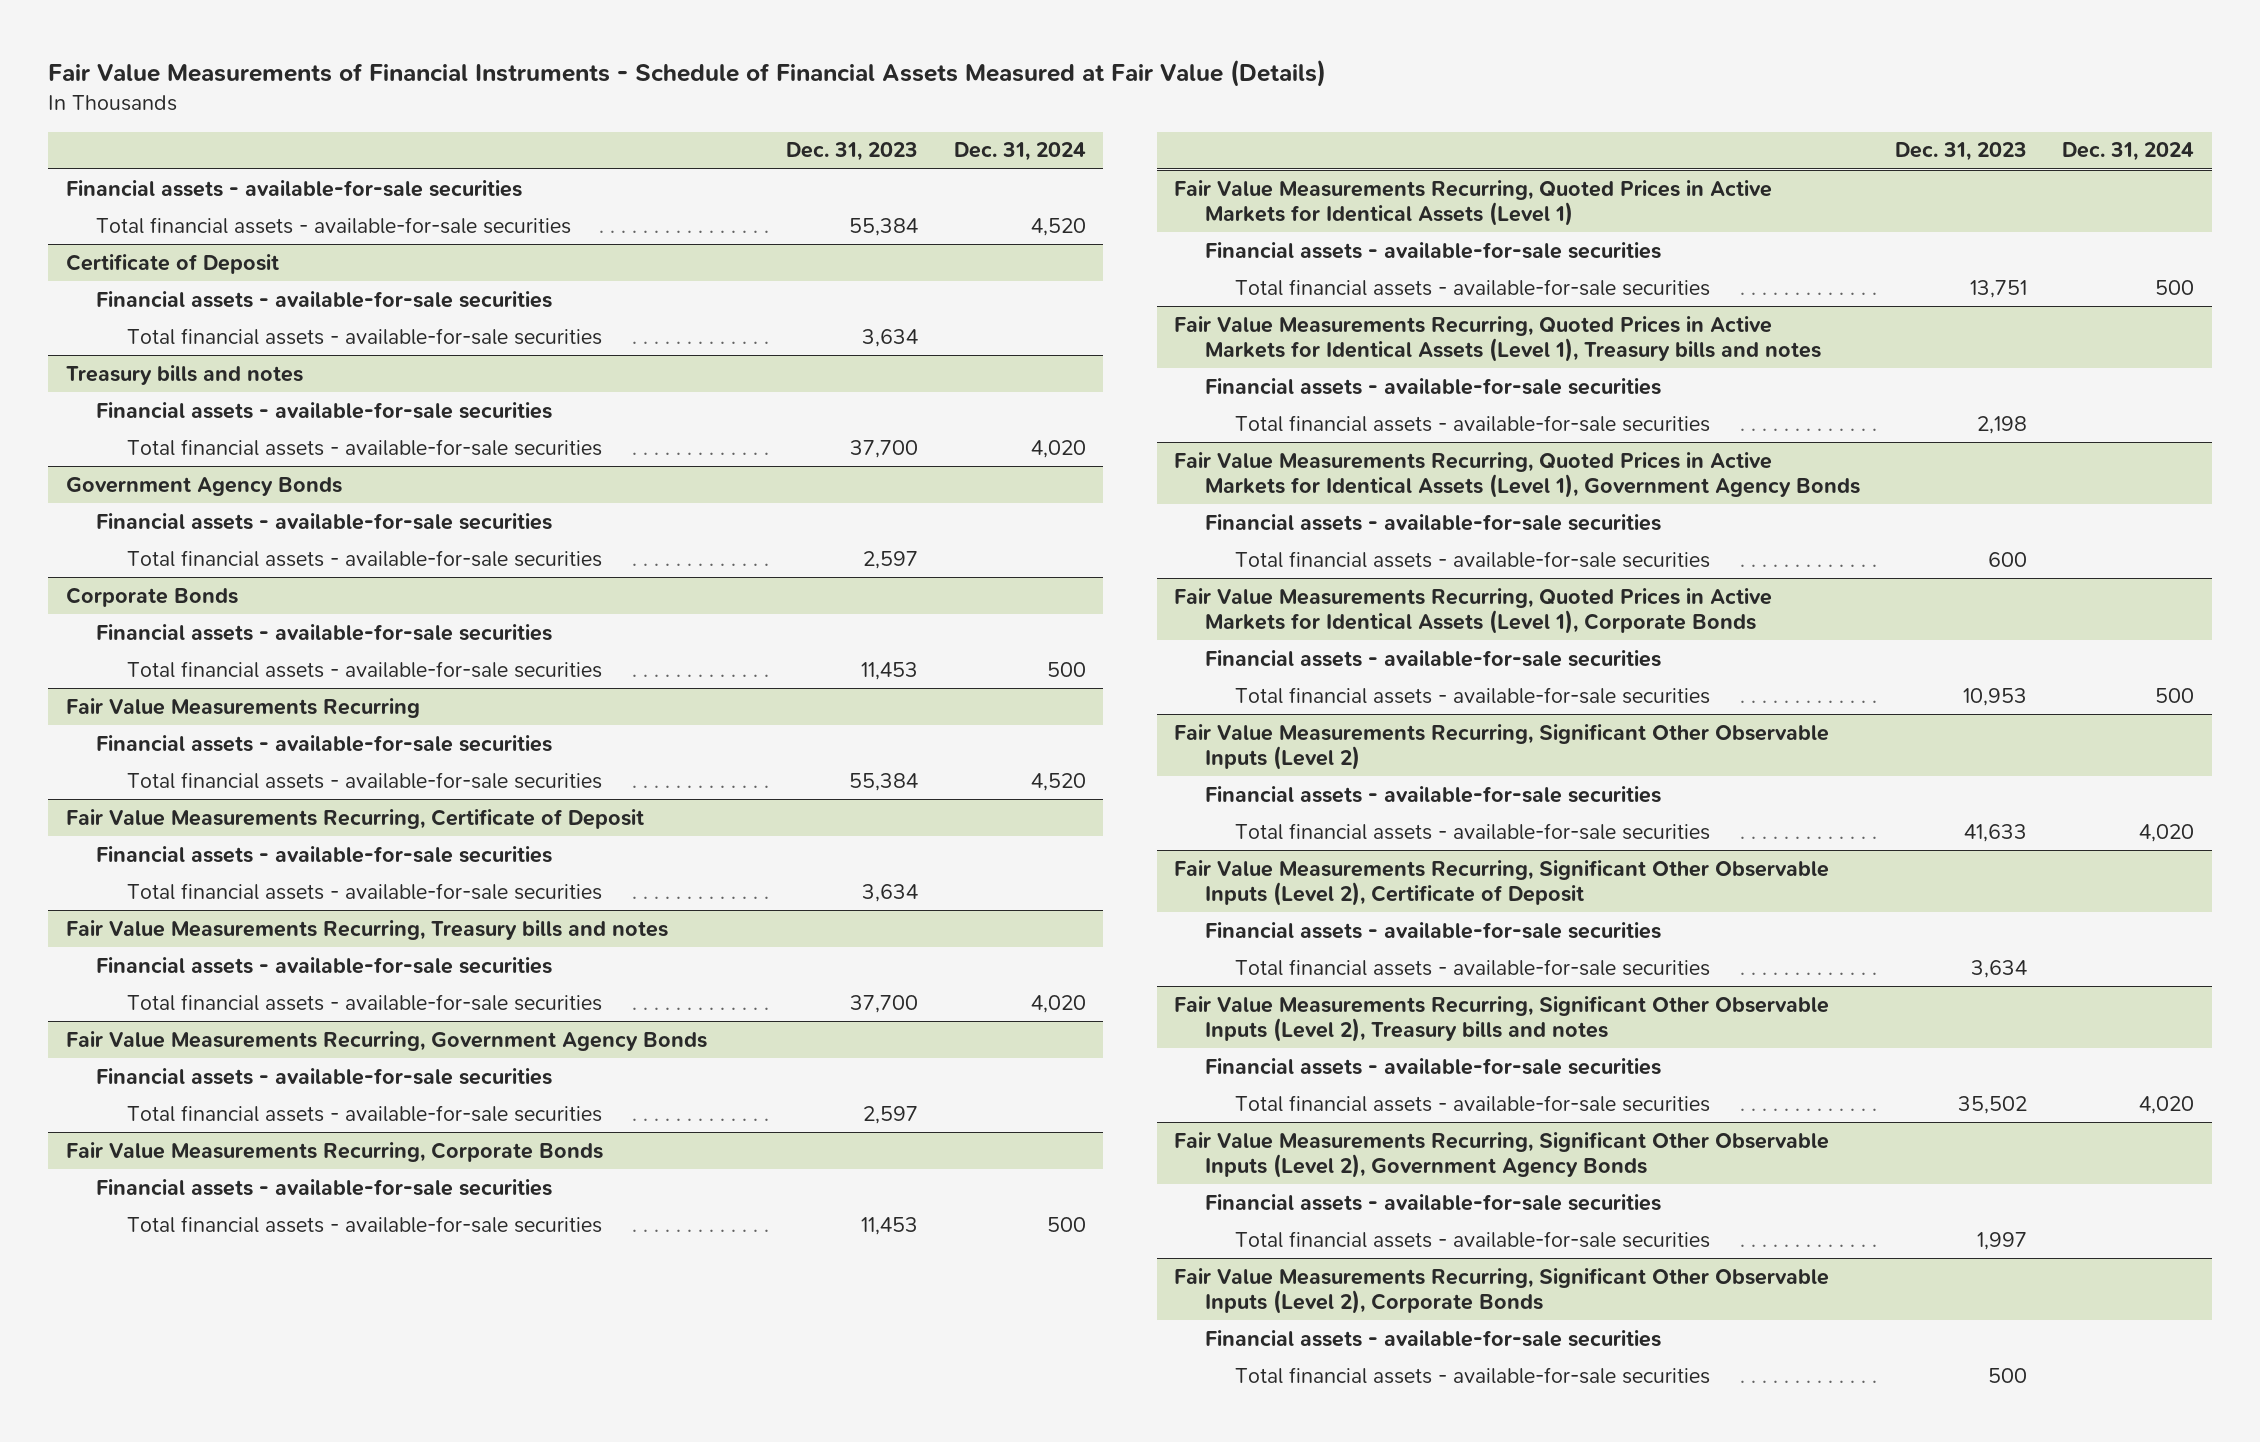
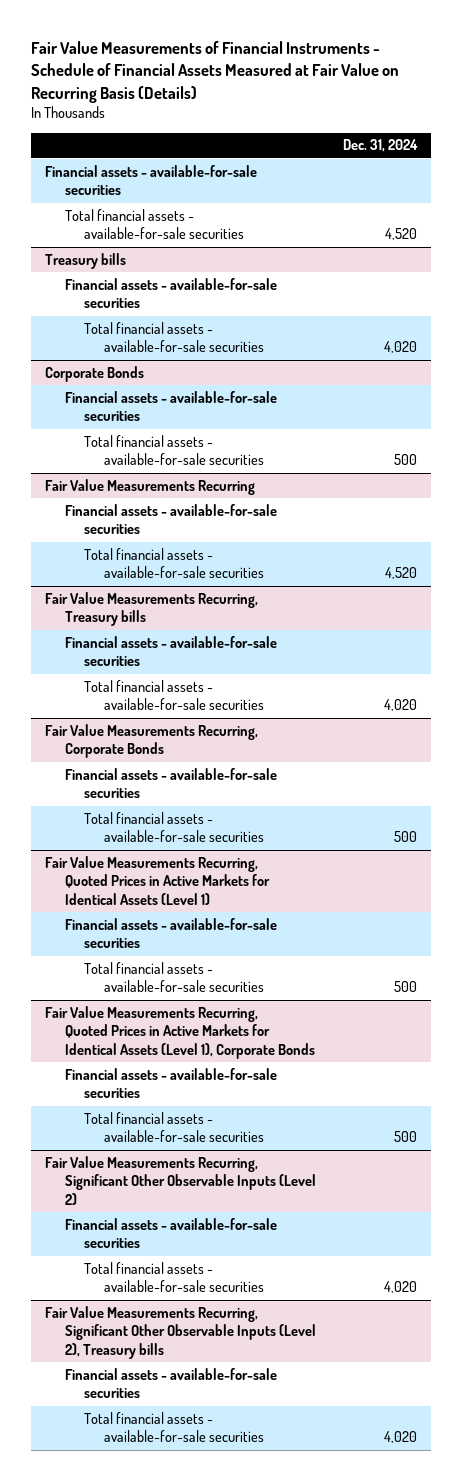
[48,59,1327,88] Fair Value Measurements of Financial Instruments - Schedule of Financial Assets Measured at Fair Value (Details) -> [31,40,400,103] Fair Value Measurements of Financial Instruments - Schedule of Financial Assets Measured at Fair Value on Recurring Basis (Details)
[786,142,919,162] Dec. 31, 2023 -> none
[65,253,279,274] Certificate of Deposit -> none
[96,290,553,308] Financial assets - available-for-sale securities -> none
[126,327,602,345] Total financial assets - available-for-sale securities -> none
[65,364,303,385] Treasury bills and notes -> [44,252,126,269] Treasury bills
[65,476,342,496] Government Agency Bonds -> none
[96,512,553,530] Financial assets - available-for-sale securities -> none
[126,549,602,567] Total financial assets - available-for-sale securities -> none
[65,808,644,829] Fair Value Measurements Recurring, Certificate of Deposit -> none
[96,845,553,863] Financial assets - available-for-sale securities -> none
[126,882,602,900] Total financial assets - available-for-sale securities -> none
[65,919,668,940] Fair Value Measurements Recurring, Treasury bills and notes -> [44,591,258,627] Fair Value Measurements Recurring, Treasury bills
[65,1030,707,1051] Fair Value Measurements Recurring, Government Agency Bonds -> none
[96,1067,553,1085] Financial assets - available-for-sale securities -> none
[126,1104,602,1122] Total financial assets - available-for-sale securities -> none
[1174,315,1821,362] Fair Value Measurements Recurring, Quoted Prices in Active Markets for Identical Assets (Level 1), Treasury bills and notes -> none
[1204,377,1661,395] Financial assets - available-for-sale securities -> none
[1235,414,1711,432] Total financial assets - available-for-sale securities -> none
[1174,451,1860,498] Fair Value Measurements Recurring, Quoted Prices in Active Markets for Identical Assets (Level 1), Government Agency Bonds -> none
[1204,513,1661,531] Financial assets - available-for-sale securities -> none
[1235,550,1711,568] Total financial assets - available-for-sale securities -> none
[1174,859,1830,906] Fair Value Measurements Recurring, Significant Other Observable Inputs (Level 2), Certificate of Deposit -> none
[1204,921,1661,939] Financial assets - available-for-sale securities -> none
[1235,958,1711,976] Total financial assets - available-for-sale securities -> none
[1174,995,1830,1042] Fair Value Measurements Recurring, Significant Other Observable Inputs (Level 2), Treasury bills and notes -> [44,1305,316,1360] Fair Value Measurements Recurring, Significant Other Observable Inputs (Level 2), Treasury bills
[1174,1131,1830,1178] Fair Value Measurements Recurring, Significant Other Observable Inputs (Level 2), Government Agency Bonds -> none
[1204,1193,1661,1211] Financial assets - available-for-sale securities -> none
[1235,1230,1711,1248] Total financial assets - available-for-sale securities -> none
[1174,1267,1830,1314] Fair Value Measurements Recurring, Significant Other Observable Inputs (Level 2), Corporate Bonds -> none
[1204,1329,1661,1347] Financial assets - available-for-sale securities -> none
[1235,1366,1711,1384] Total financial assets - available-for-sale securities -> none

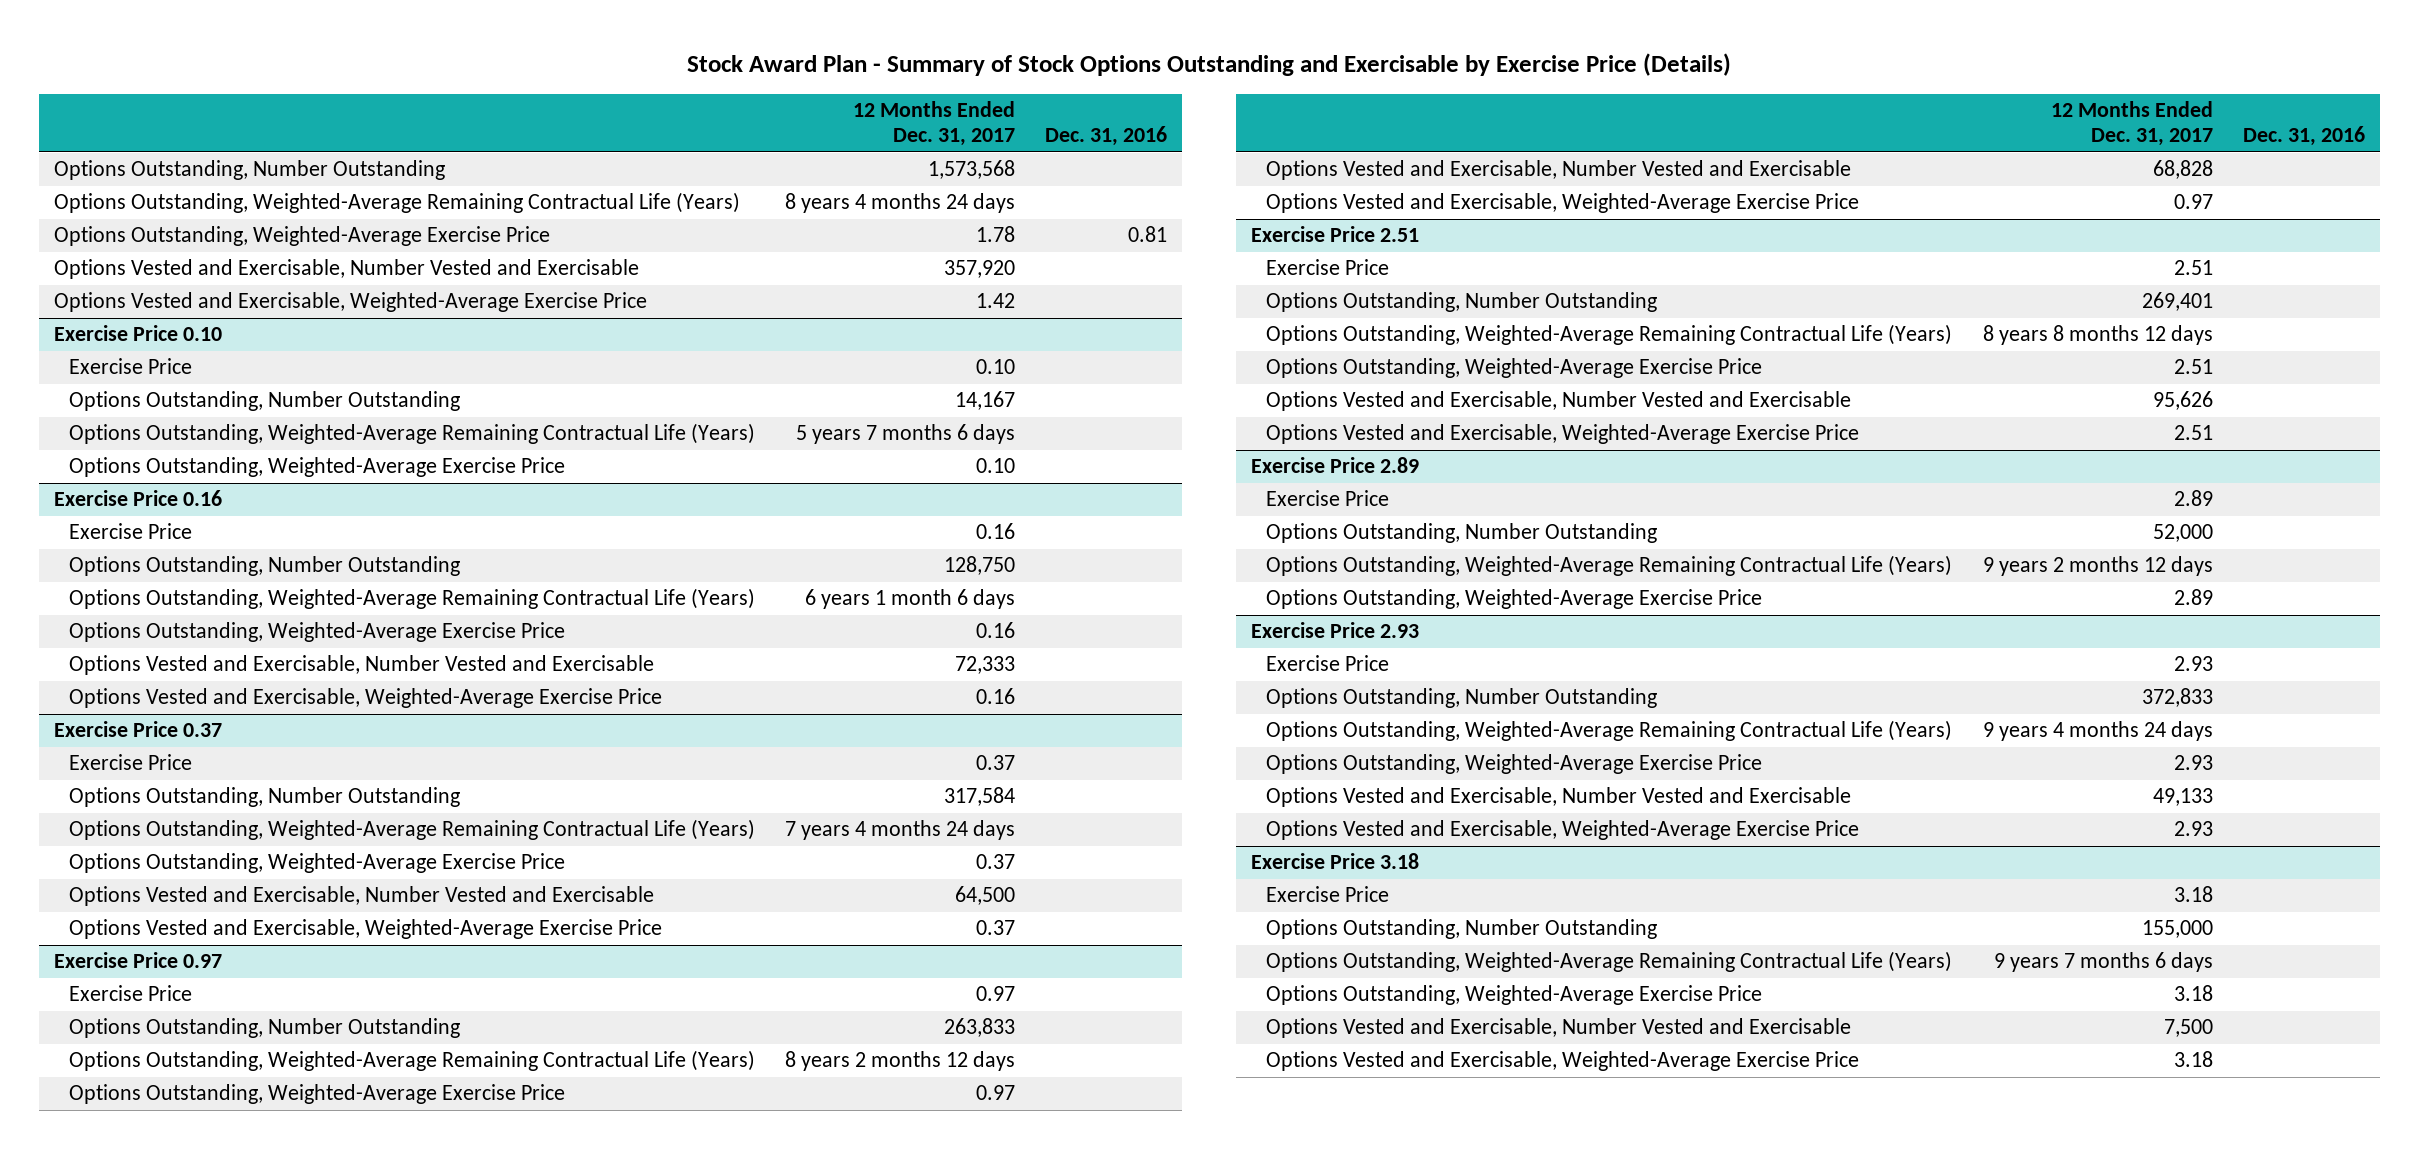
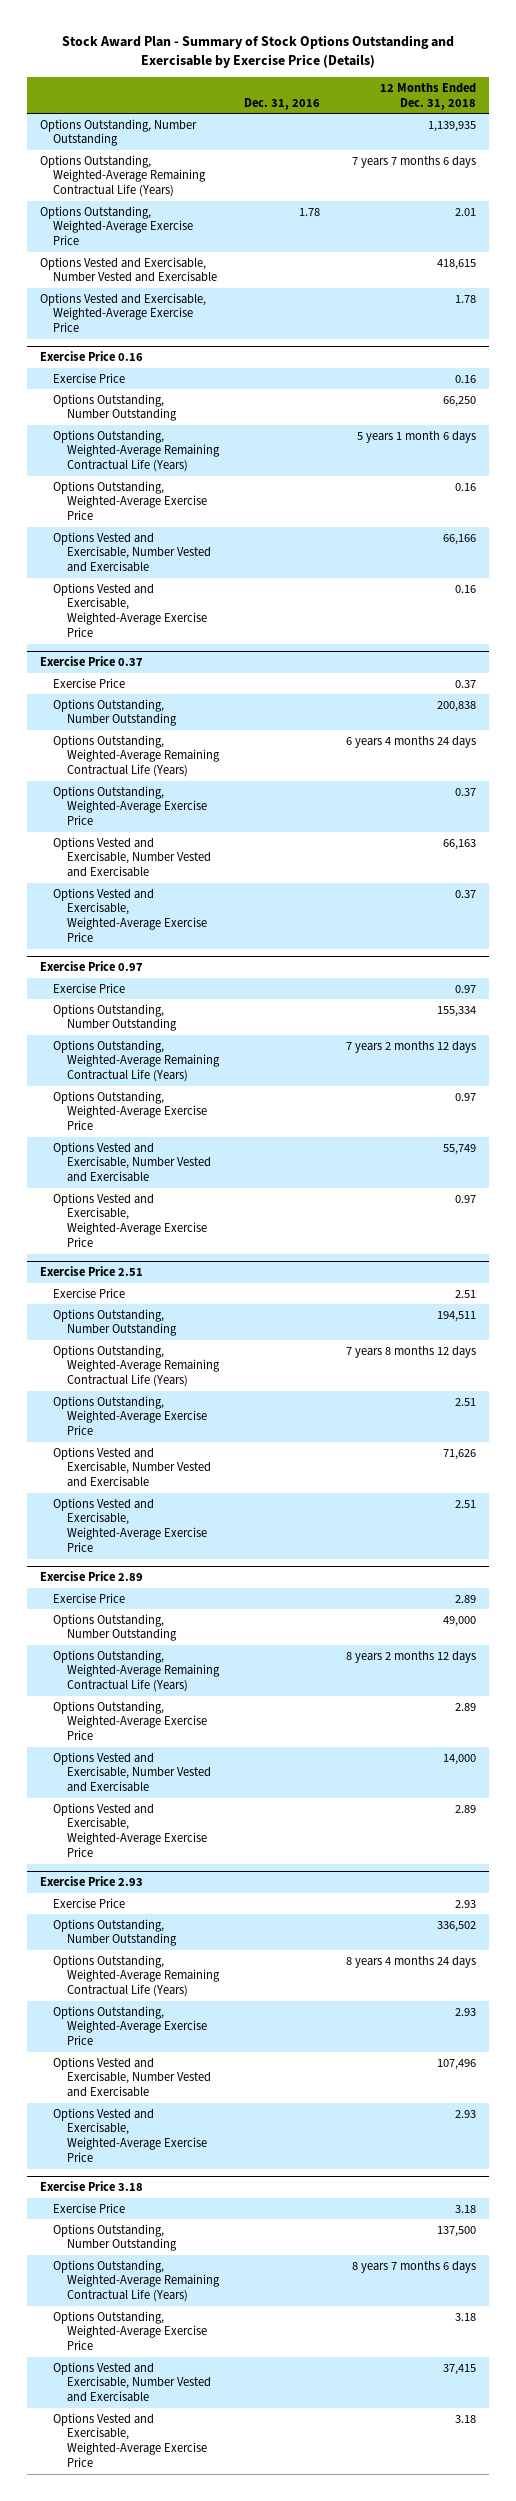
[853,100,1016,147] 12 Months Ended Dec. 31, 2017 -> none
none -> [380,83,477,110] 12 Months Ended Dec. 31, 2018
[1128,226,1168,243] 0.81 -> [299,207,321,216] 1.78
[53,325,222,342] Exercise Price 0.10 -> none
[69,358,193,375] Exercise Price -> none
[69,391,461,412] Options Outstanding, Number Outstanding -> none
[69,423,756,445] Options Outstanding, Weighted-Average Remaining Contractual Life (Years) -> none
[69,457,566,478] Options Outstanding, Weighted-Average Exercise Price -> none
none -> [53,1751,211,1793] Options Vested and Exercisable, Number Vested and Exercisable
none -> [53,1802,207,1857] Options Vested and Exercisable, Weighted-Average Exercise Price

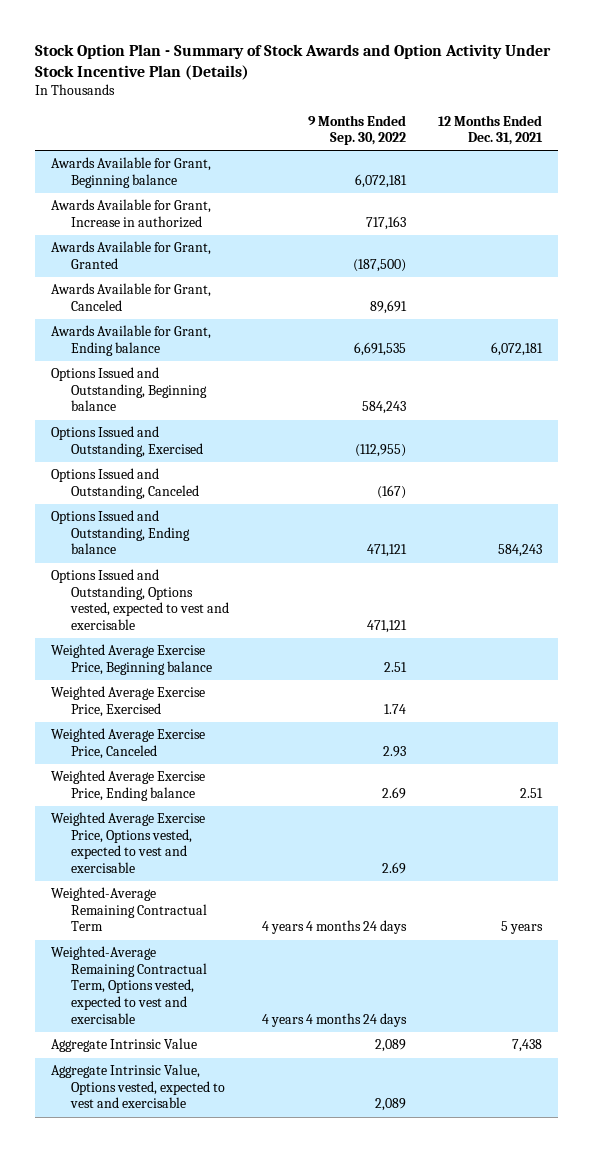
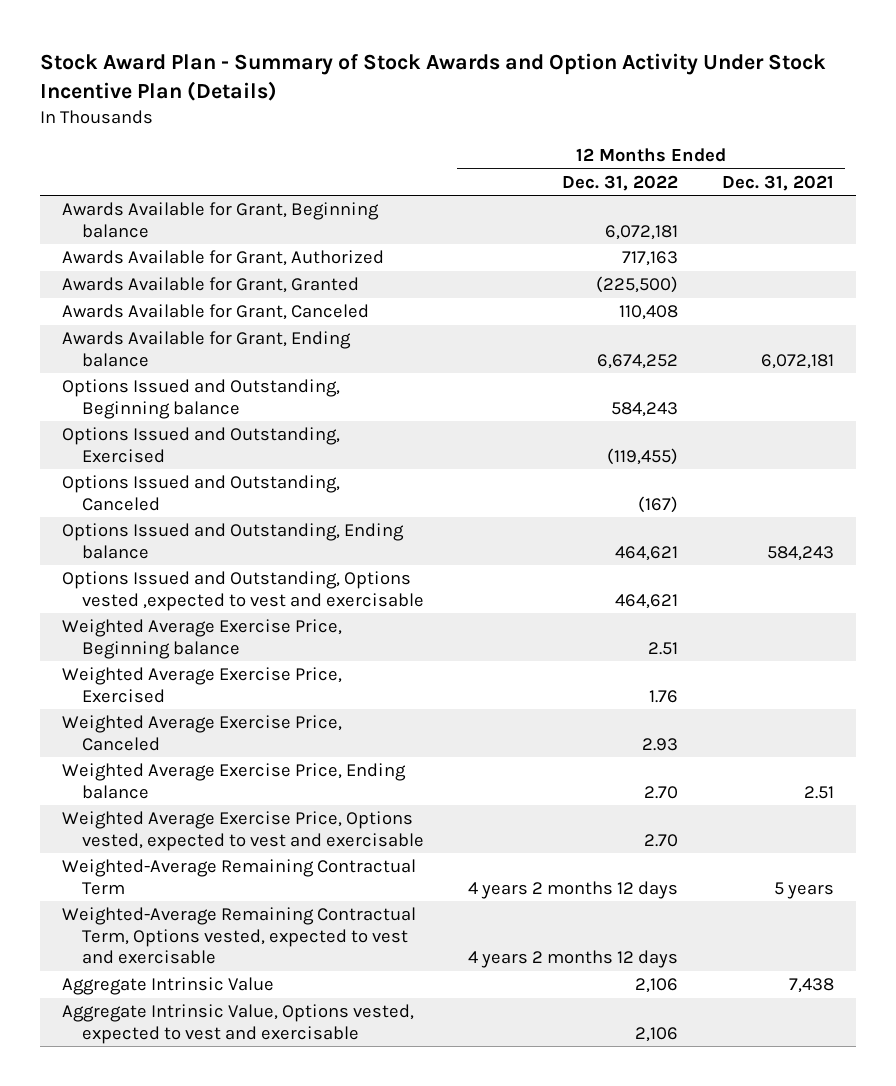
[34,43,551,80] Stock Option Plan - Summary of Stock Awards and Option Activity Under Stock Incentive Plan (Details) -> [40,53,827,101] Stock Award Plan - Summary of Stock Awards and Option Activity Under Stock Incentive Plan (Details)
[307,114,406,146] 9 Months Ended Sep. 30, 2022 -> none
none -> [562,174,679,191] Dec. 31, 2022
[50,199,211,228] Awards Available for Grant, Increase in authorized -> [62,250,385,267] Awards Available for Grant, Authorized
[50,569,230,630] Options Issued and Outstanding, Options vested, expected to vest and exercisable -> [62,571,425,611] Options Issued and Outstanding, Options vested ,expected to vest and exercisable

